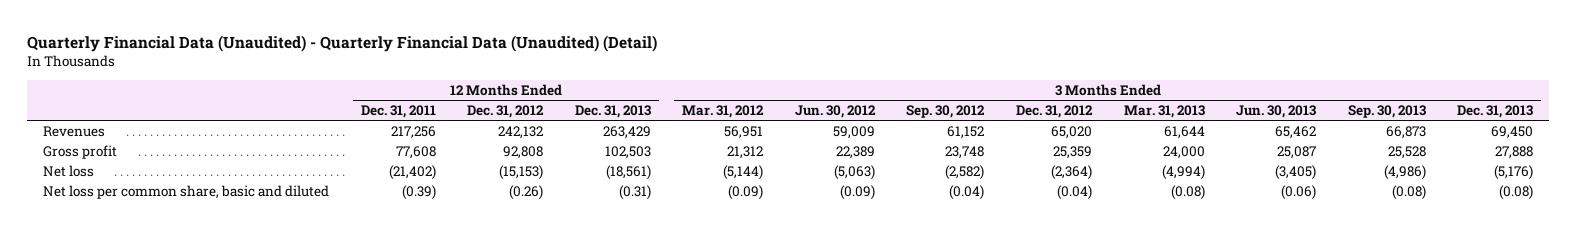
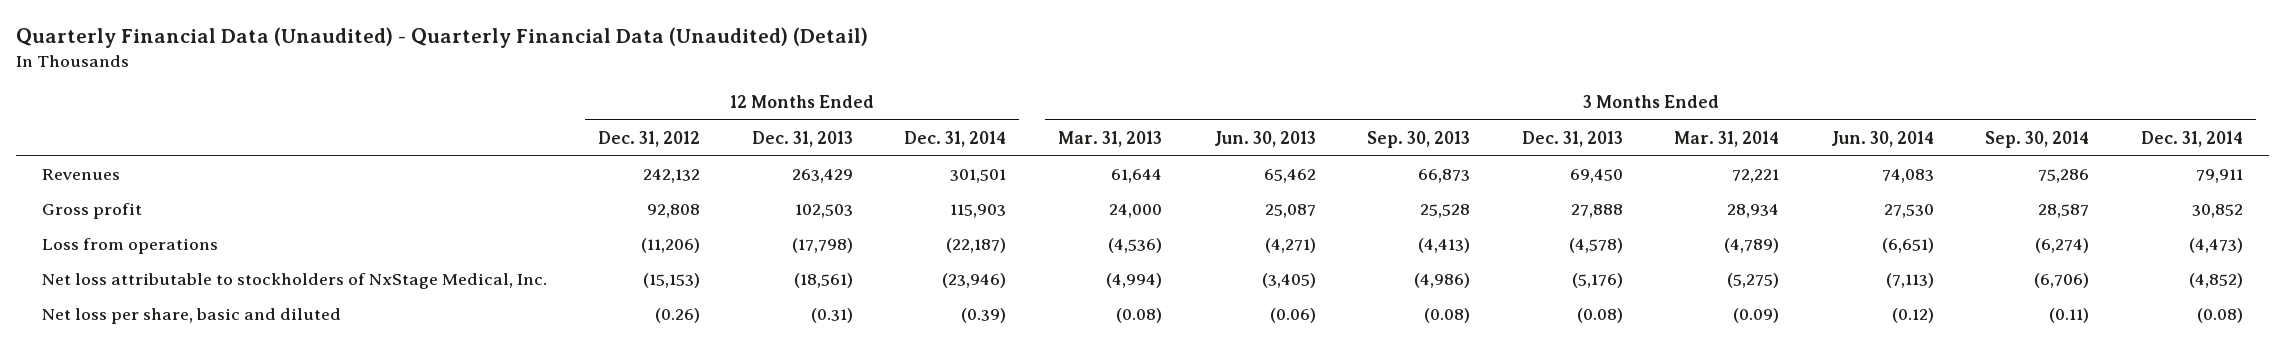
[360,104,436,118] Dec. 31, 2011 -> none
[682,104,765,118] Mar. 31, 2012 -> none
[794,104,876,118] Jun. 30, 2012 -> none
[906,104,986,118] Sep. 30, 2012 -> none
[1016,104,1094,118] Dec. 31, 2012 -> none
none -> [904,130,1007,147] Dec. 31, 2014
none -> [1674,130,1780,147] Mar. 31, 2014
none -> [1830,130,1934,147] Jun. 30, 2014
none -> [1985,130,2090,148] Sep. 30, 2014
none -> [2141,130,2244,147] Dec. 31, 2014
none -> [41,237,218,254] Loss from operations
[42,164,94,177] Net loss -> [41,272,547,289] Net loss attributable to stockholders of NxStage Medical, Inc.
[42,184,329,199] Net loss per common share, basic and diluted -> [41,307,341,324] Net loss per share, basic and diluted

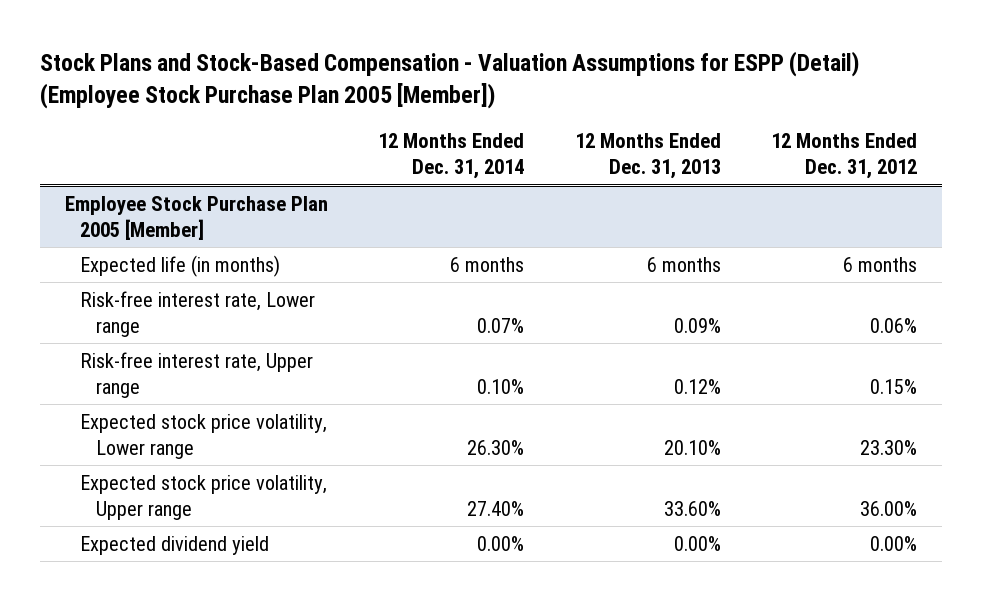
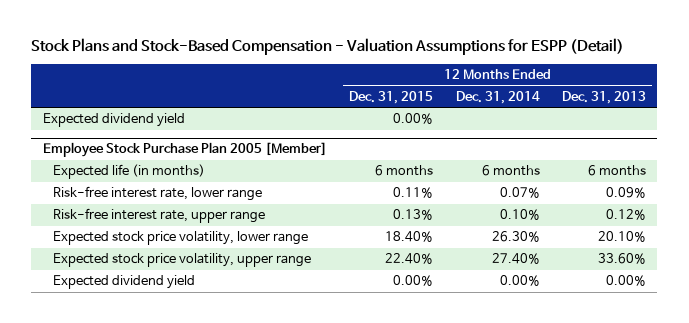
[39,51,859,109] Stock Plans and Stock-Based Compensation - Valuation Assumptions for ESPP (Detail) (Employee Stock Purchase Plan 2005 [Member]) -> [31,37,625,55] Stock Plans and Stock-Based Compensation - Valuation Assumptions for ESPP (Detail)
[771,133,918,180] 12 Months Ended Dec. 31, 2012 -> none
none -> [349,90,434,104] Dec. 31, 2015
none -> [42,113,185,128] Expected dividend yield
[80,290,316,337] Risk-free interest rate, Lower range -> [53,186,263,202] Risk-free interest rate, lower range
[80,351,314,398] Risk-free interest rate, Upper range -> [53,208,266,224] Risk-free interest rate, upper range
[80,413,328,459] Expected stock price volatility, Lower range -> [53,231,309,246] Expected stock price volatility, lower range
[80,474,328,520] Expected stock price volatility, Upper range -> [53,253,312,268] Expected stock price volatility, upper range

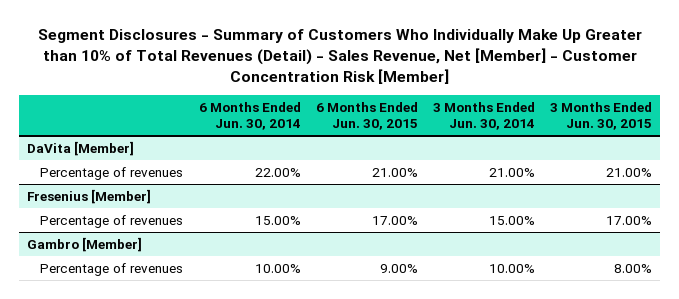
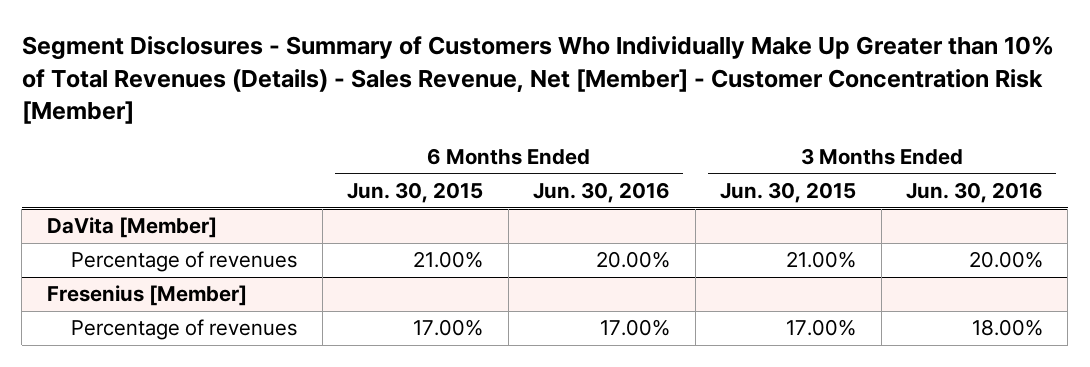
[37,29,642,84] Segment Disclosures - Summary of Customers Who Individually Make Up Greater than 10% of Total Revenues (Detail) - Sales Revenue, Net [Member] - Customer Concentration Risk [Member] -> [21,36,1054,125] Segment Disclosures - Summary of Customers Who Individually Make Up Greater than 10% of Total Revenues (Details) - Sales Revenue, Net [Member] - Customer Concentration Risk [Member]
[198,102,301,131] 6 Months Ended Jun. 30, 2014 -> none
[432,102,535,131] 3 Months Ended Jun. 30, 2014 -> none
none -> [533,182,671,204] Jun. 30, 2016
none -> [906,182,1044,204] Jun. 30, 2016
[26,236,142,252] Gambro [Member] -> none
[40,262,184,276] Percentage of revenues -> none

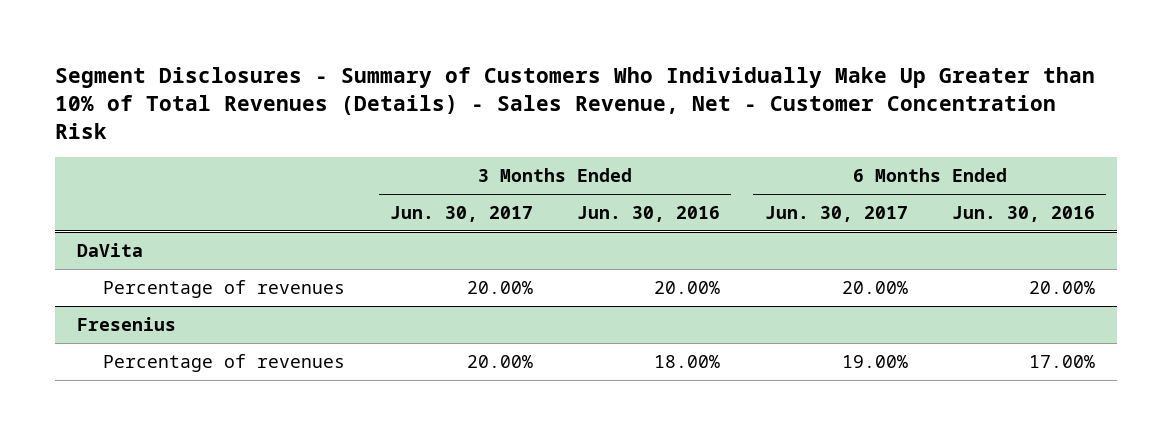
[21,36,1054,125] Segment Disclosures - Summary of Customers Who Individually Make Up Greater than 10% of Total Revenues (Details) - Sales Revenue, Net [Member] - Customer Concentration Risk [Member] -> [55,67,1096,140] Segment Disclosures - Summary of Customers Who Individually Make Up Greater than 10% of Total Revenues (Details) - Sales Revenue, Net - Customer Concentration Risk
[347,182,484,204] Jun. 30, 2015 -> none
[720,182,857,204] Jun. 30, 2015 -> none
none -> [389,206,533,223] Jun. 30, 2017
none -> [764,206,908,223] Jun. 30, 2017
[46,217,217,239] DaVita [Member] -> [77,242,144,257] DaVita
[46,285,247,307] Fresenius [Member] -> [77,316,177,331] Fresenius

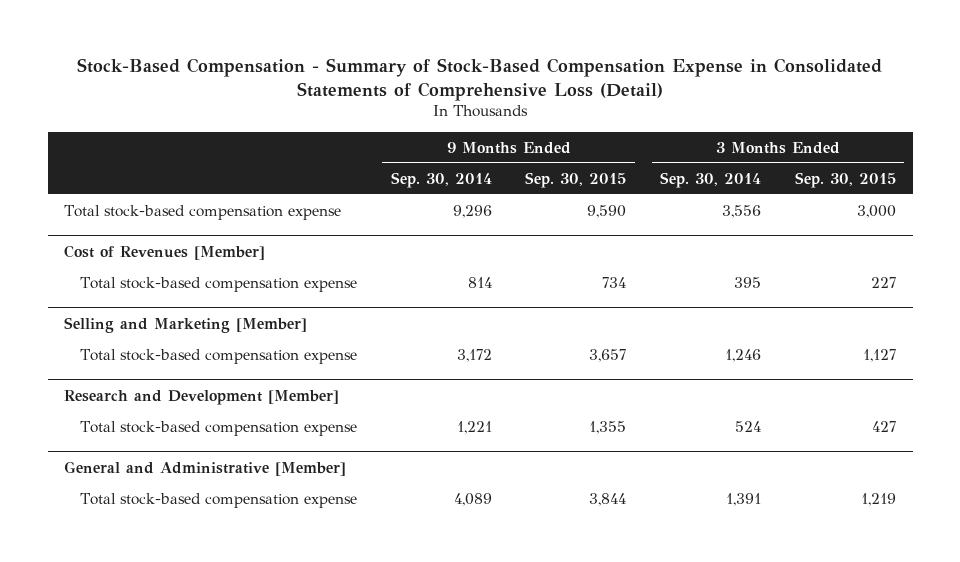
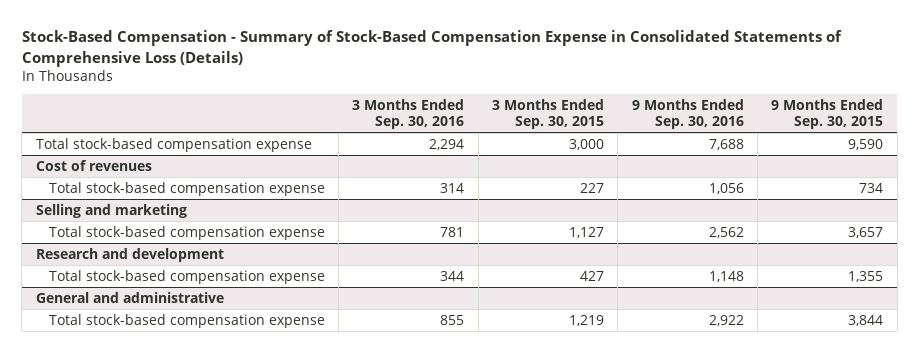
[77,57,883,101] Stock-Based Compensation - Summary of Stock-Based Compensation Expense in Consolidated Statements of Comprehensive Loss (Detail) -> [21,30,842,68] Stock-Based Compensation - Summary of Stock-Based Compensation Expense in Consolidated Statements of Comprehensive Loss (Details)
[390,171,492,188] Sep. 30, 2014 -> none
[660,171,762,188] Sep. 30, 2014 -> none
none -> [352,98,465,129] 3 Months Ended Sep. 30, 2016
none -> [631,98,744,129] 9 Months Ended Sep. 30, 2016
[64,244,266,260] Cost of Revenues [Member] -> [35,159,152,171] Cost of revenues
[64,316,308,333] Selling and Marketing [Member] -> [35,203,187,218] Selling and marketing
[64,389,340,405] Research and Development [Member] -> [35,247,224,262] Research and development
[64,460,347,476] General and Administrative [Member] -> [35,291,224,303] General and administrative

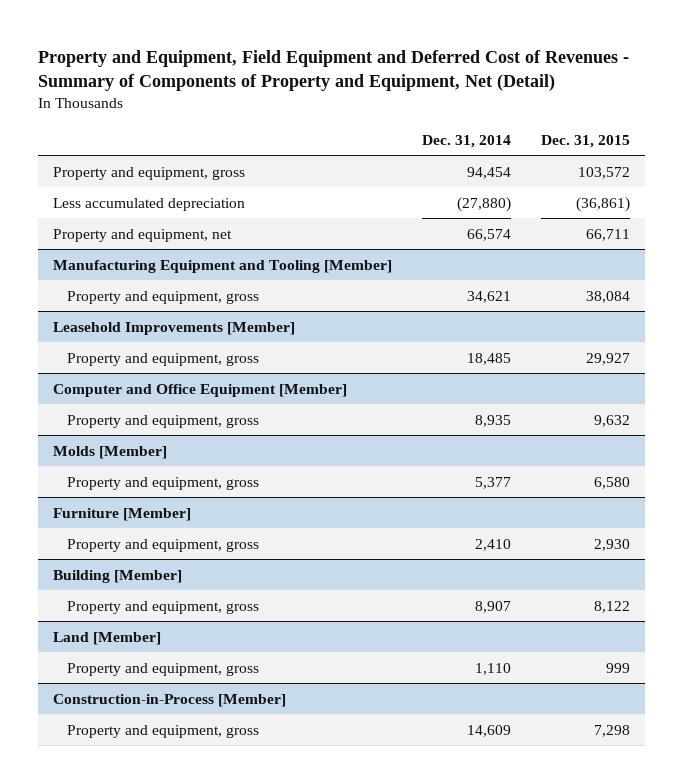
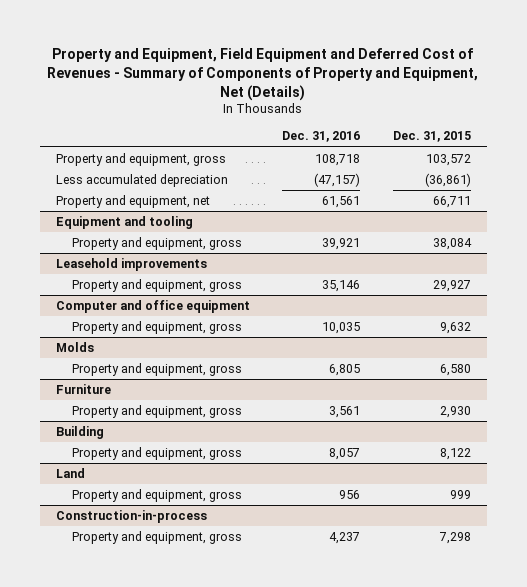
[38,49,630,92] Property and Equipment, Field Equipment and Deferred Cost of Revenues - Summary of Components of Property and Equipment, Net (Detail) -> [47,47,479,101] Property and Equipment, Field Equipment and Deferred Cost of Revenues - Summary of Components of Property and Equipment, Net (Details)
[422,134,512,148] Dec. 31, 2014 -> none
none -> [282,131,361,143] Dec. 31, 2016
[53,259,393,273] Manufacturing Equipment and Tooling [Member] -> [55,215,193,229] Equipment and tooling
[53,321,296,335] Leasehold Improvements [Member] -> [55,257,207,271] Leasehold improvements
[53,383,348,397] Computer and Office Equipment [Member] -> [55,299,250,313] Computer and office equipment
[53,445,168,459] Molds [Member] -> [55,341,94,352] Molds
[53,507,192,521] Furniture [Member] -> [55,383,111,394] Furniture
[53,569,183,583] Building [Member] -> [55,425,104,439] Building
[53,631,162,645] Land [Member] -> [55,467,85,478] Land
[53,693,287,707] Construction-in-Process [Member] -> [55,509,207,523] Construction-in-process

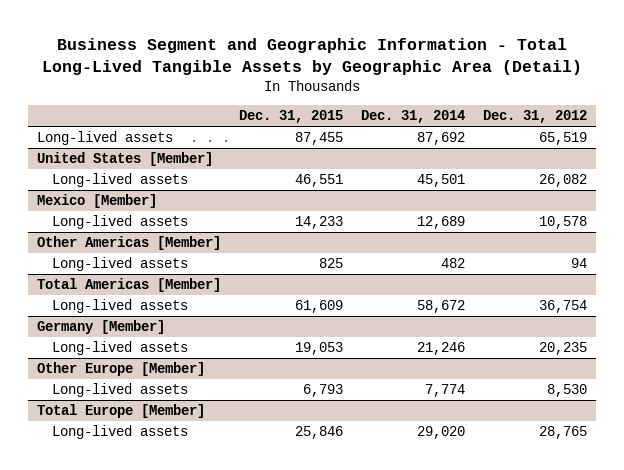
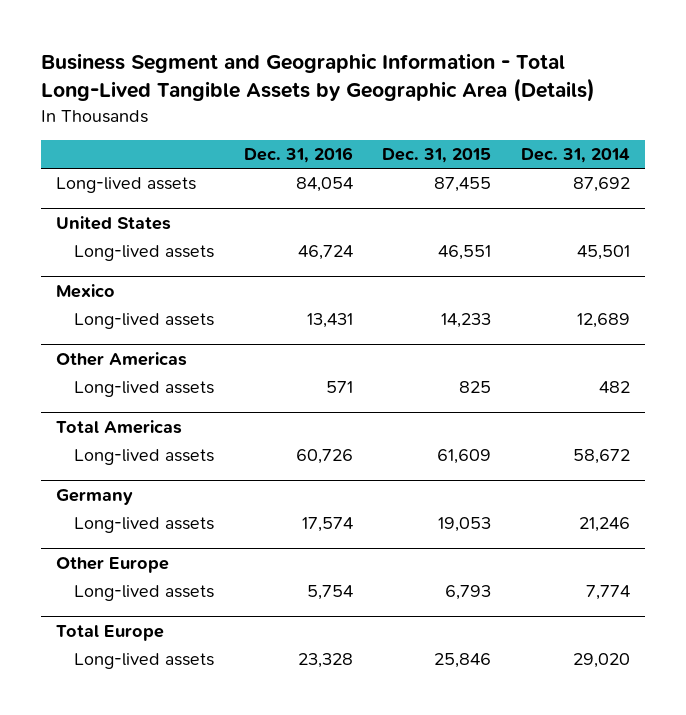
[41,38,582,76] Business Segment and Geographic Information - Total Long-Lived Tangible Assets by Geographic Area (Detail) -> [41,53,596,103] Business Segment and Geographic Information - Total Long-Lived Tangible Assets by Geographic Area (Details)
[482,110,587,124] Dec. 31, 2012 -> none
none -> [243,147,353,164] Dec. 31, 2016
[37,151,214,166] United States [Member] -> [56,216,172,231] United States
[37,193,158,208] Mexico [Member] -> [56,284,116,299] Mexico
[37,235,222,250] Other Americas [Member] -> [56,352,188,367] Other Americas
[37,277,222,292] Total Americas [Member] -> [56,420,183,435] Total Americas
[37,319,166,334] Germany [Member] -> [56,489,134,506] Germany
[37,361,206,376] Other Europe [Member] -> [56,557,170,574] Other Europe
[37,403,206,418] Total Europe [Member] -> [56,625,165,642] Total Europe

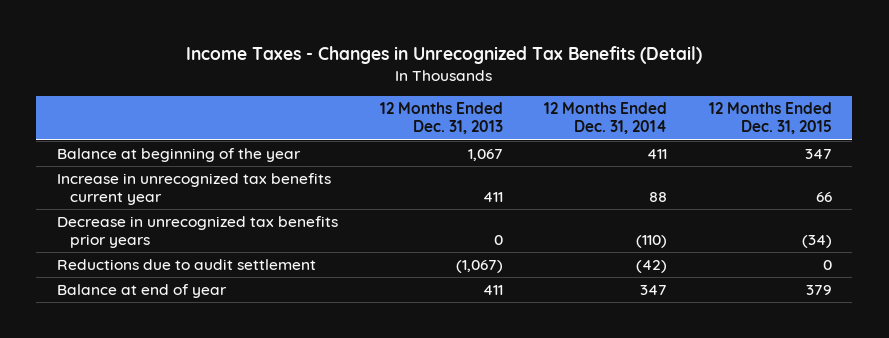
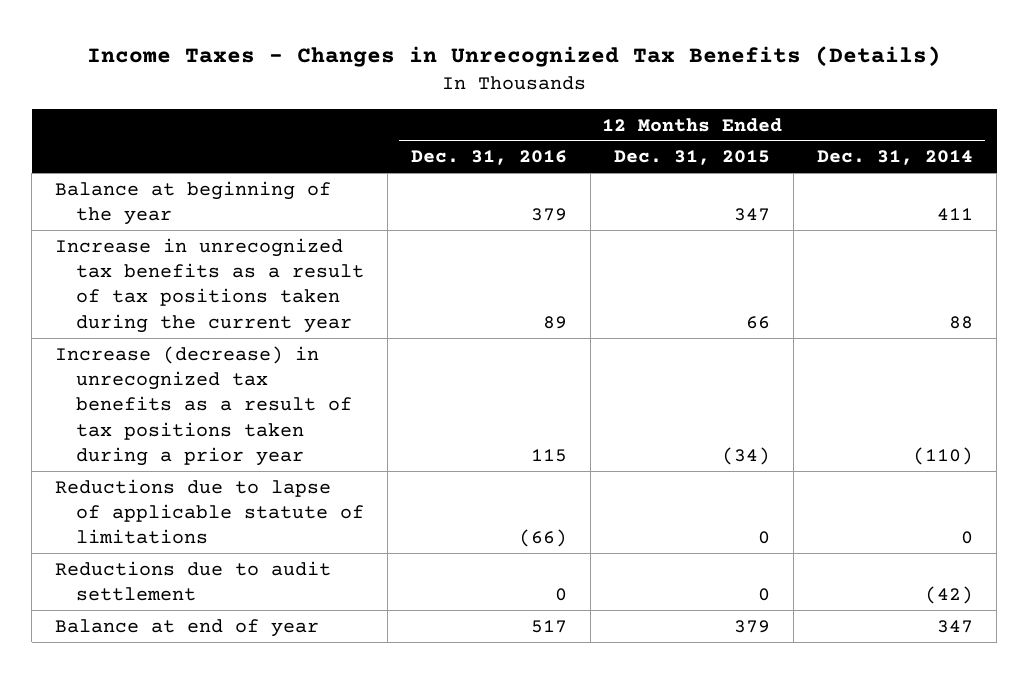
[186,46,703,65] Income Taxes - Changes in Unrecognized Tax Benefits (Detail) -> [87,46,942,68] Income Taxes - Changes in Unrecognized Tax Benefits (Details)
[379,101,503,135] 12 Months Ended Dec. 31, 2013 -> none
none -> [411,150,568,166] Dec. 31, 2016
[57,172,332,206] Increase in unrecognized tax benefits current year -> [55,237,365,333] Increase in unrecognized tax benefits as a result of tax positions taken during the current year
[57,215,339,249] Decrease in unrecognized tax benefits prior years -> [55,345,353,467] Increase (decrease) in unrecognized tax benefits as a result of tax positions taken during a prior year
none -> [55,478,365,545] Reductions due to lapse of applicable statute of limitations

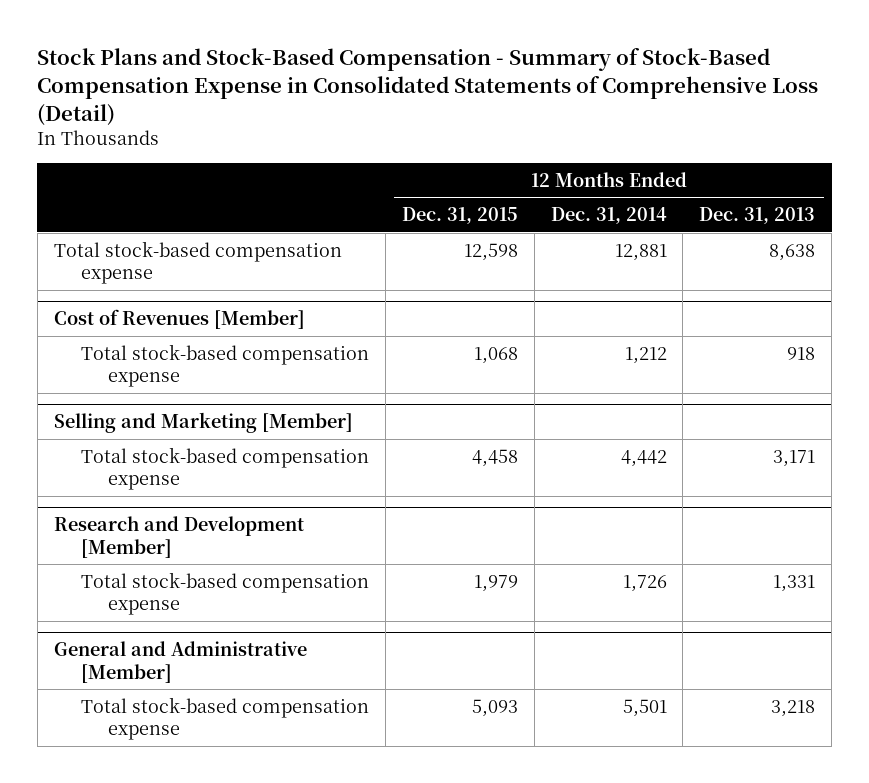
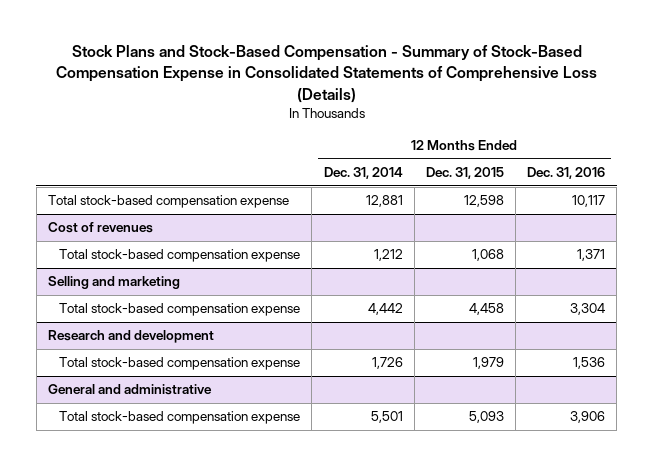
[37,48,819,126] Stock Plans and Stock-Based Compensation - Summary of Stock-Based Compensation Expense in Consolidated Statements of Comprehensive Loss (Detail) -> [55,45,597,103] Stock Plans and Stock-Based Compensation - Summary of Stock-Based Compensation Expense in Consolidated Statements of Comprehensive Loss (Details)
[699,207,816,225] Dec. 31, 2013 -> none
none -> [527,167,606,180] Dec. 31, 2016
[53,309,305,330] Cost of Revenues [Member] -> [47,222,153,234] Cost of revenues
[53,412,353,434] Selling and Marketing [Member] -> [47,276,180,290] Selling and marketing
[53,516,304,558] Research and Development [Member] -> [47,330,214,344] Research and development
[53,641,307,683] General and Administrative [Member] -> [47,384,212,396] General and administrative

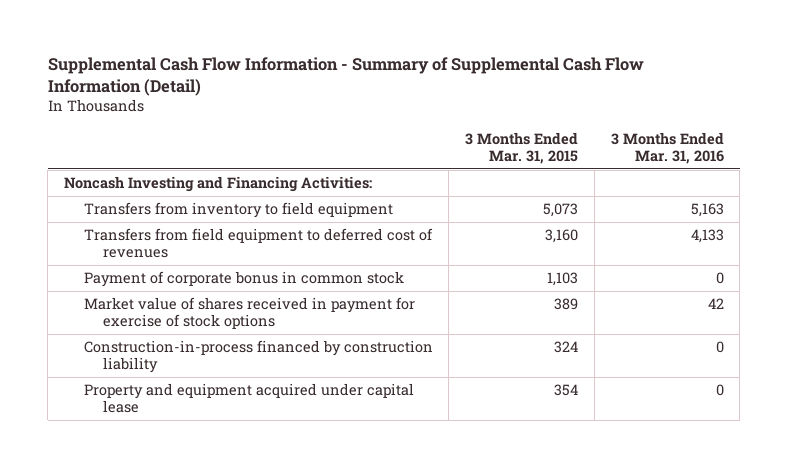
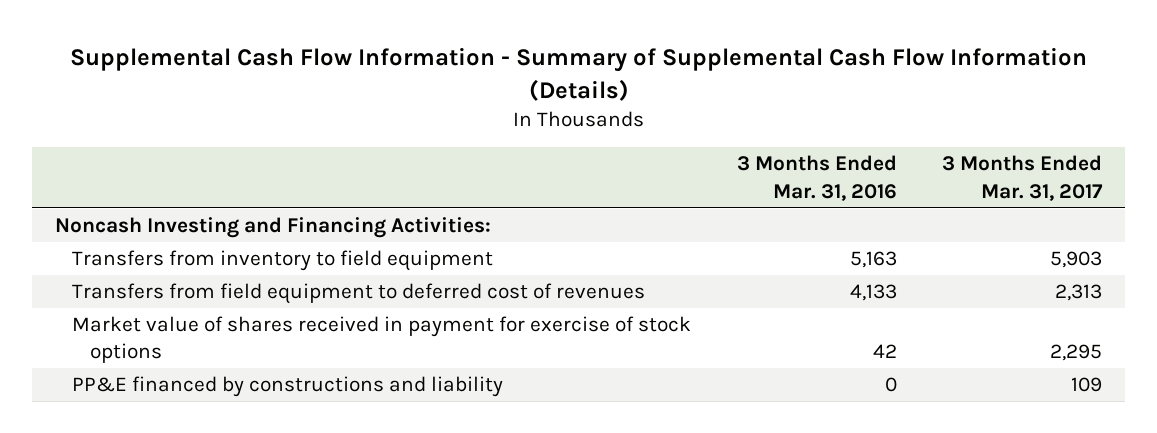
[47,57,644,97] Supplemental Cash Flow Information - Summary of Supplemental Cash Flow Information (Detail) -> [69,46,1087,101] Supplemental Cash Flow Information - Summary of Supplemental Cash Flow Information (Details)
[465,131,579,164] 3 Months Ended Mar. 31, 2015 -> none
none -> [942,155,1104,201] 3 Months Ended Mar. 31, 2017
[83,271,404,288] Payment of corporate bonus in common stock -> none
[83,383,414,413] Property and equipment acquired under capital lease -> none
[83,340,433,373] Construction-in-process financed by construction liability -> [72,376,504,398] PP&E financed by constructions and liability

